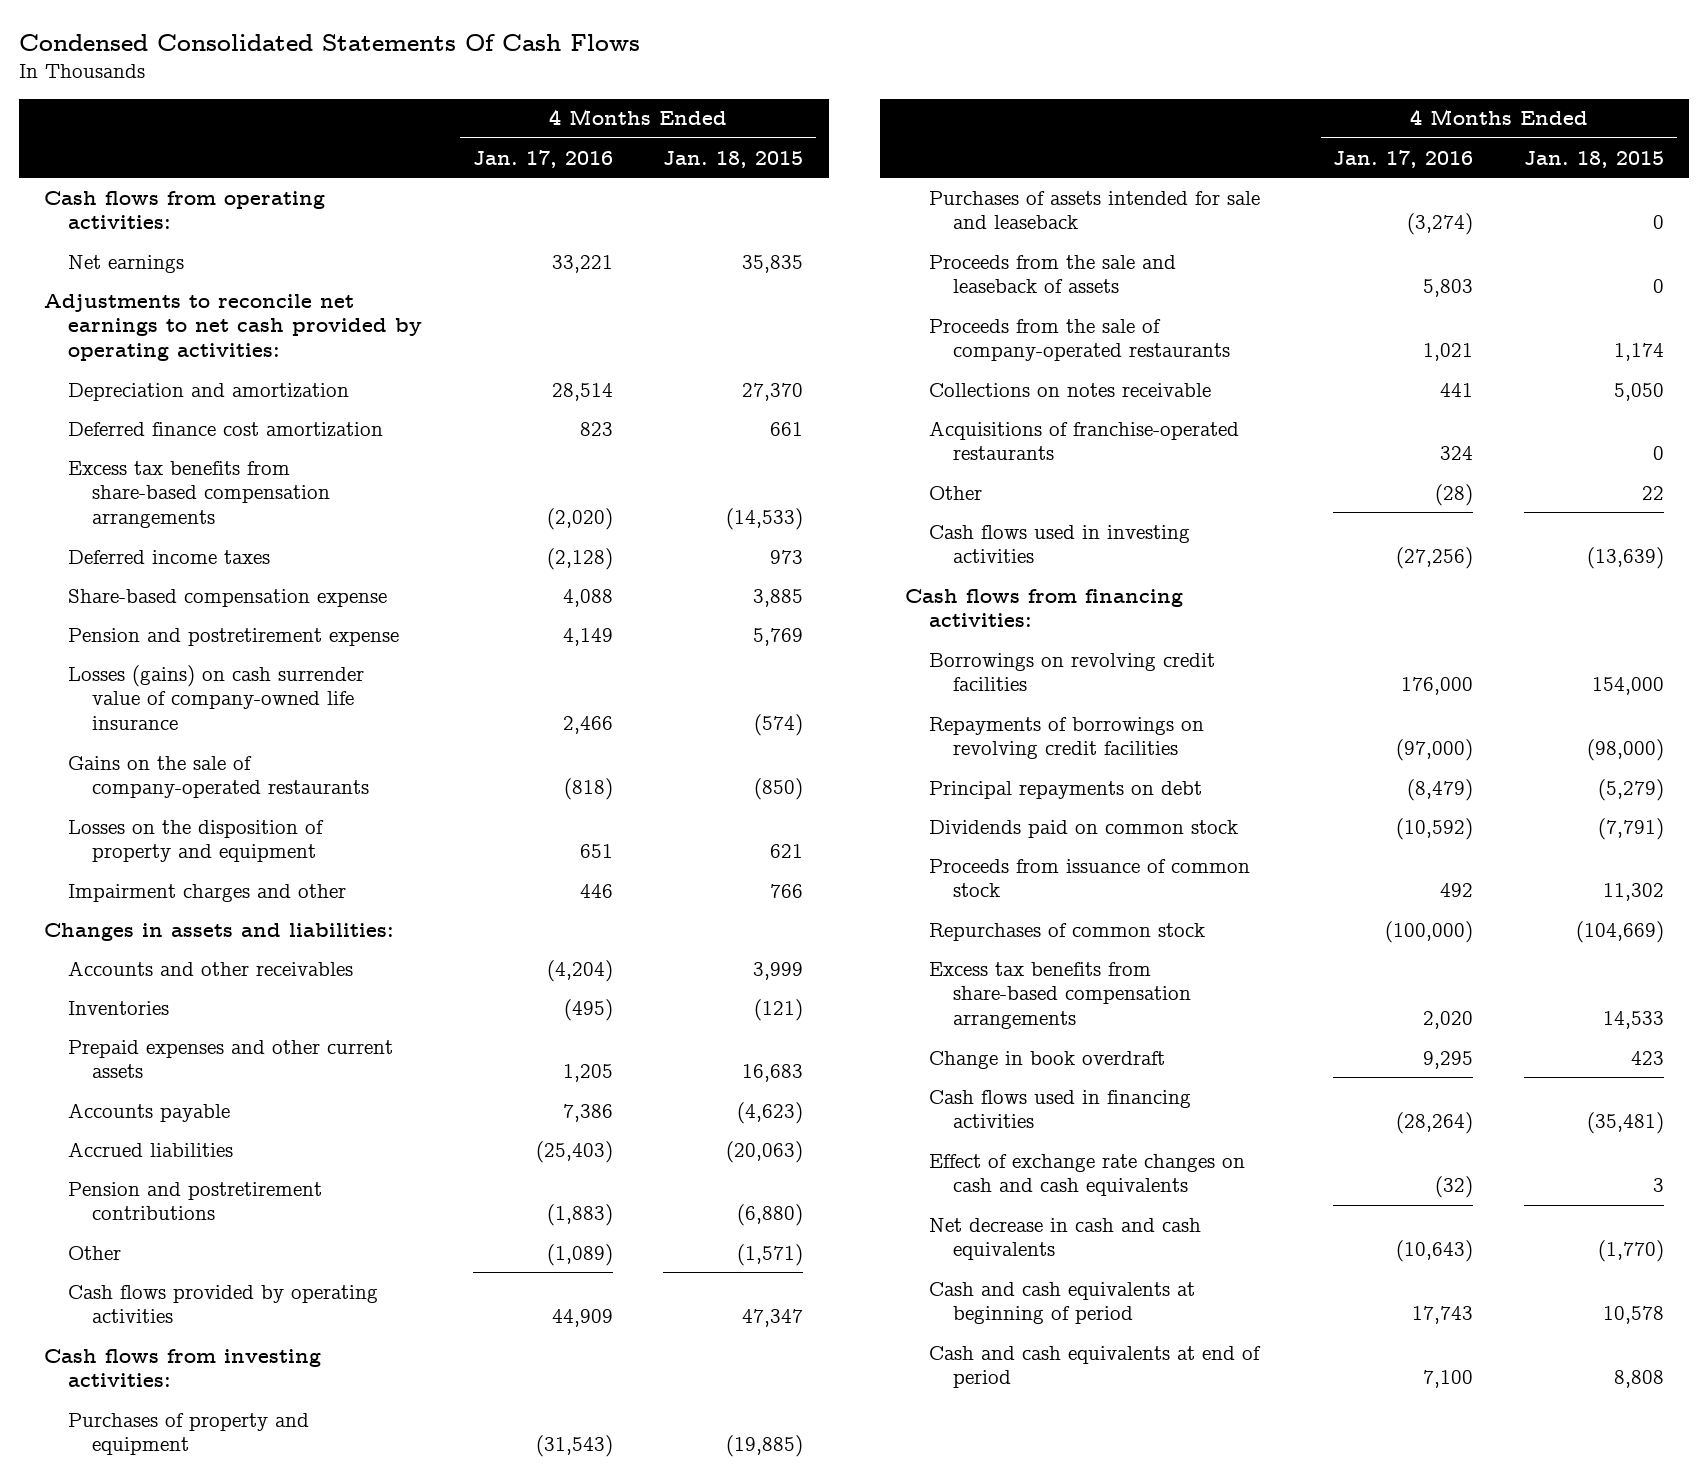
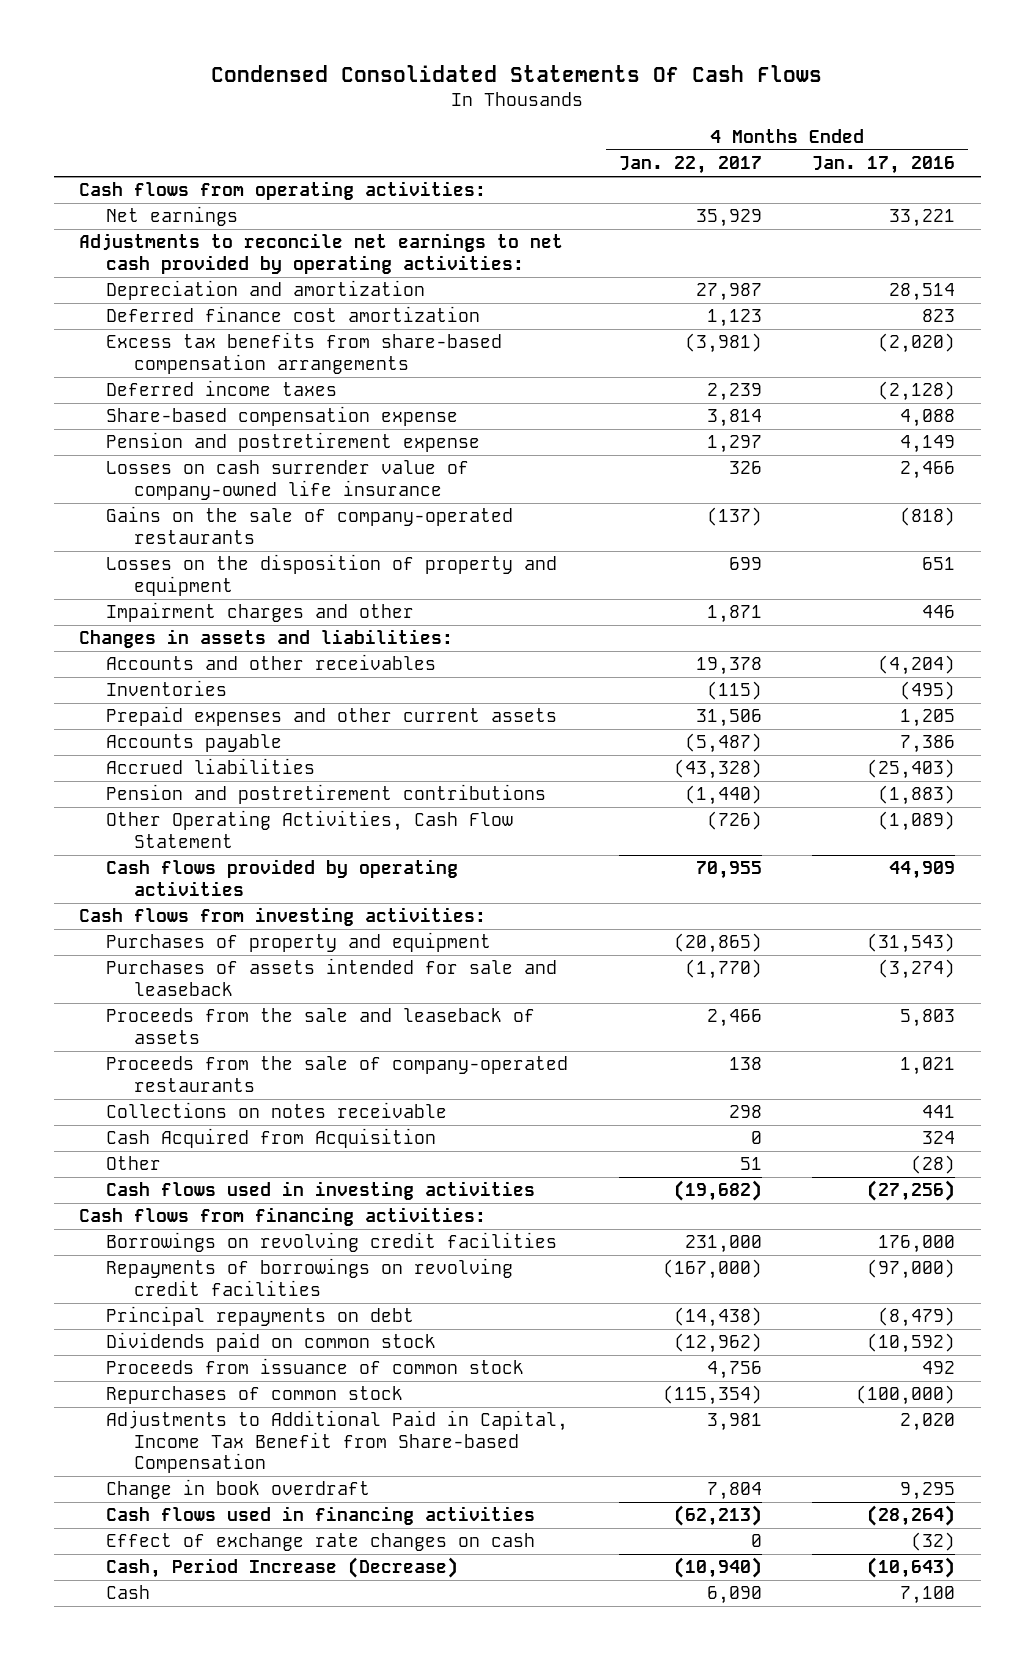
[663,150,804,168] Jan. 18, 2015 -> none
none -> [618,156,762,175] Jan. 22, 2017
[67,664,364,731] Losses (gains) on cash surrender value of company-owned life insurance -> [106,460,470,500] Losses on cash surrender value of company-owned life insurance
[67,1245,121,1260] Other -> [106,810,514,848] Other Operating Activities, Cash Flow Statement
[928,420,1239,461] Acquisitions of franchise-operated restaurants -> [106,1128,437,1149] Cash Acquired from Acquisition
[928,961,1191,1030] Excess tax benefits from share-based compensation arrangements -> none
none -> [106,1410,569,1474] Adjustments to Additional Paid in Capital, Income Tax Benefit from Share-based Compensation
[928,1281,1195,1325] Cash and cash equivalents at beginning of period -> none
[928,1345,1261,1389] Cash and cash equivalents at end of period -> none
[928,1153,1245,1197] Effect of exchange rate changes on cash and cash equivalents -> [106,1533,536,1552] Effect of exchange rate changes on cash
[928,1217,1201,1261] Net decrease in cash and cash equivalents -> [106,1557,459,1579] Cash, Period Increase (Decrease)
none -> [106,1585,151,1600] Cash

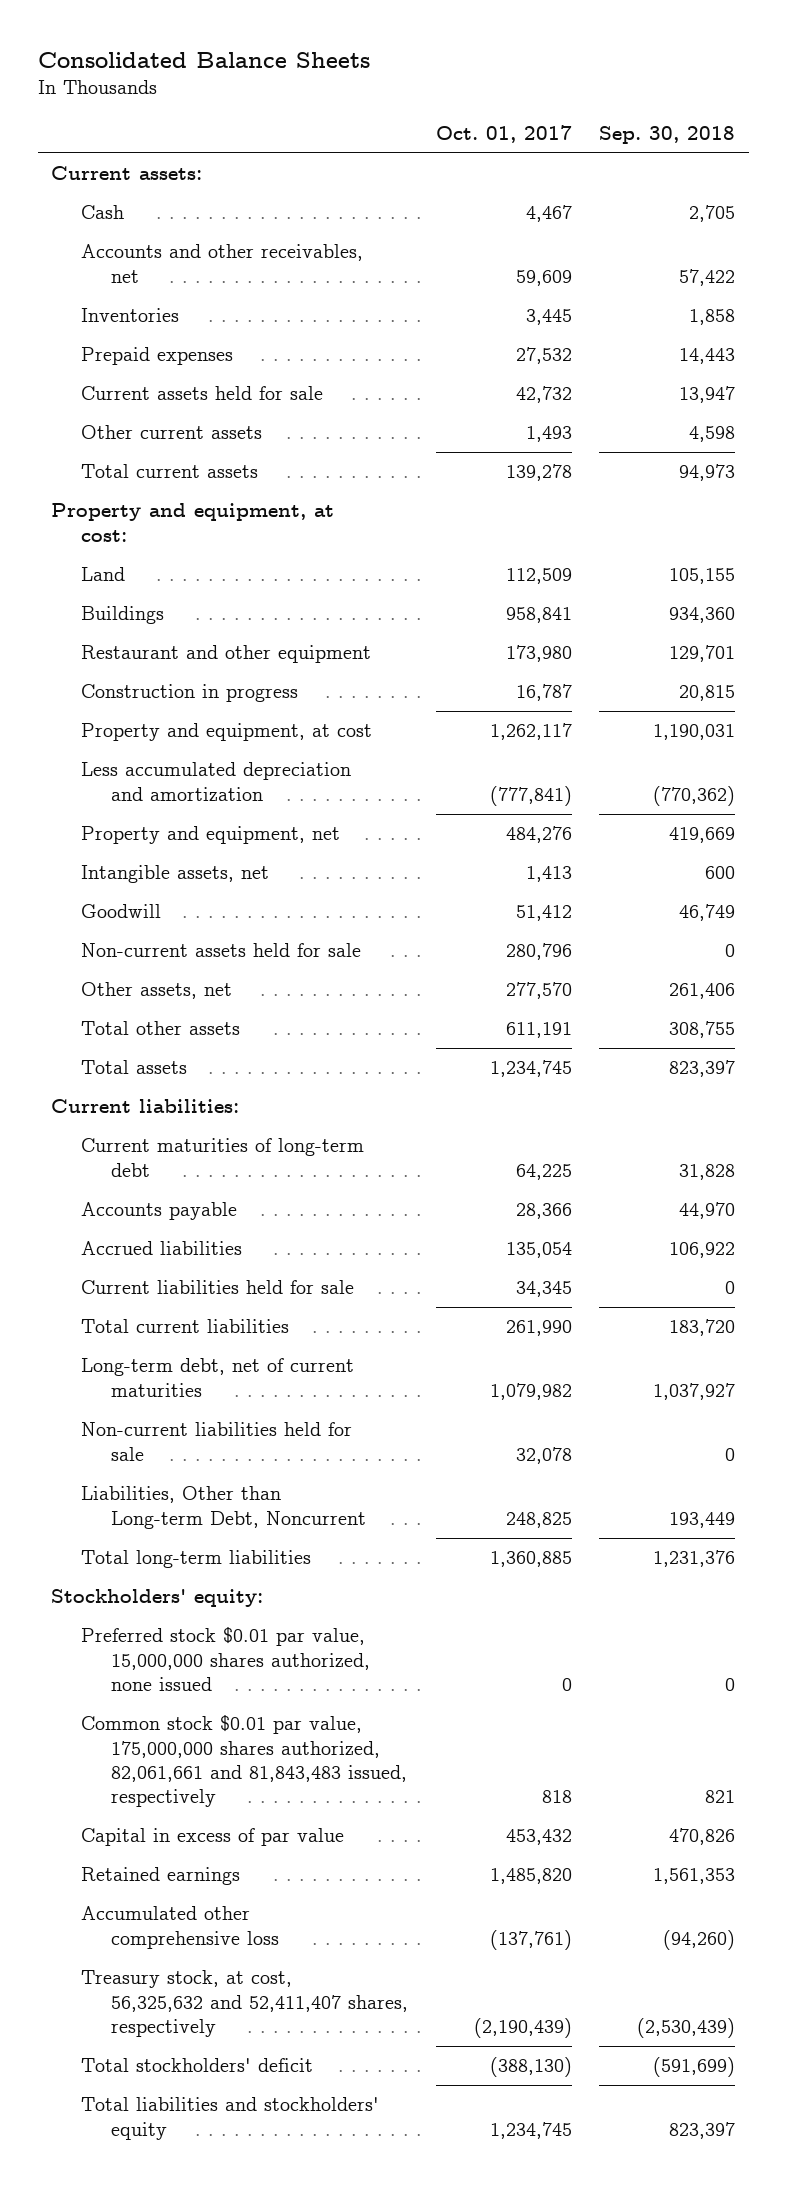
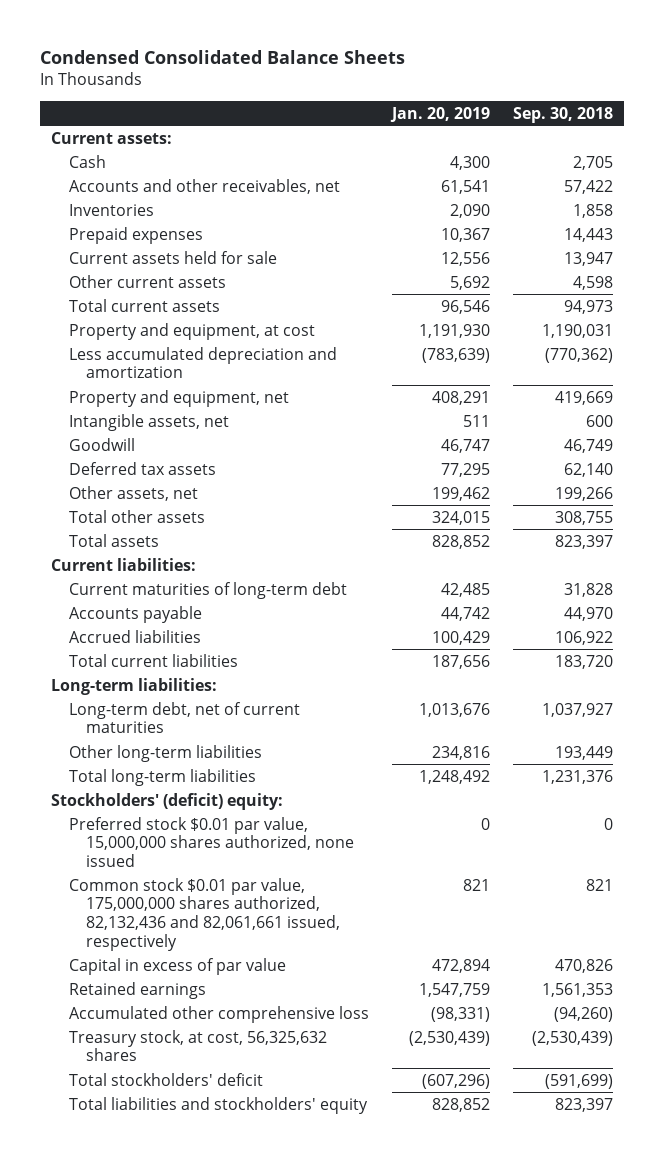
[37,51,370,68] Consolidated Balance Sheets -> [39,50,405,65] Condensed Consolidated Balance Sheets
[435,124,572,143] Oct. 01, 2017 -> none
none -> [389,106,490,122] Jan. 20, 2019
[51,503,335,542] Property and equipment, at cost: -> none
[81,567,126,582] Land -> none
[81,606,165,625] Buildings -> none
[81,645,372,664] Restaurant and other equipment -> none
[81,684,299,703] Construction in progress -> none
[81,943,362,958] Non-current assets held for sale -> none
none -> [68,461,216,475] Deferred tax assets
[669,983,736,1000] 261,406 -> [554,486,613,501] 199,266
[81,1280,355,1295] Current liabilities held for sale -> none
none -> [51,677,218,695] Long-term liabilities:
[81,1422,353,1461] Non-current liabilities held for sale -> none
[81,1486,367,1529] Liabilities, Other than Long-term Debt, Noncurrent -> [68,744,262,762] Other long-term liabilities
[51,1589,264,1608] Stockholders' equity: -> [51,792,284,810] Stockholders' (deficit) equity:
[81,1715,408,1808] Common stock $0.01 par value, 175,000,000 shares authorized, 82,061,661 and 81,843,483 issued, respectively -> [68,877,340,951] Common stock $0.01 par value, 175,000,000 shares authorized, 82,132,436 and 82,061,661 issued, respectively
[81,1970,409,2037] Treasury stock, at cost, 56,325,632 and 52,411,407 shares, respectively -> [68,1029,327,1062] Treasury stock, at cost, 56,325,632 shares

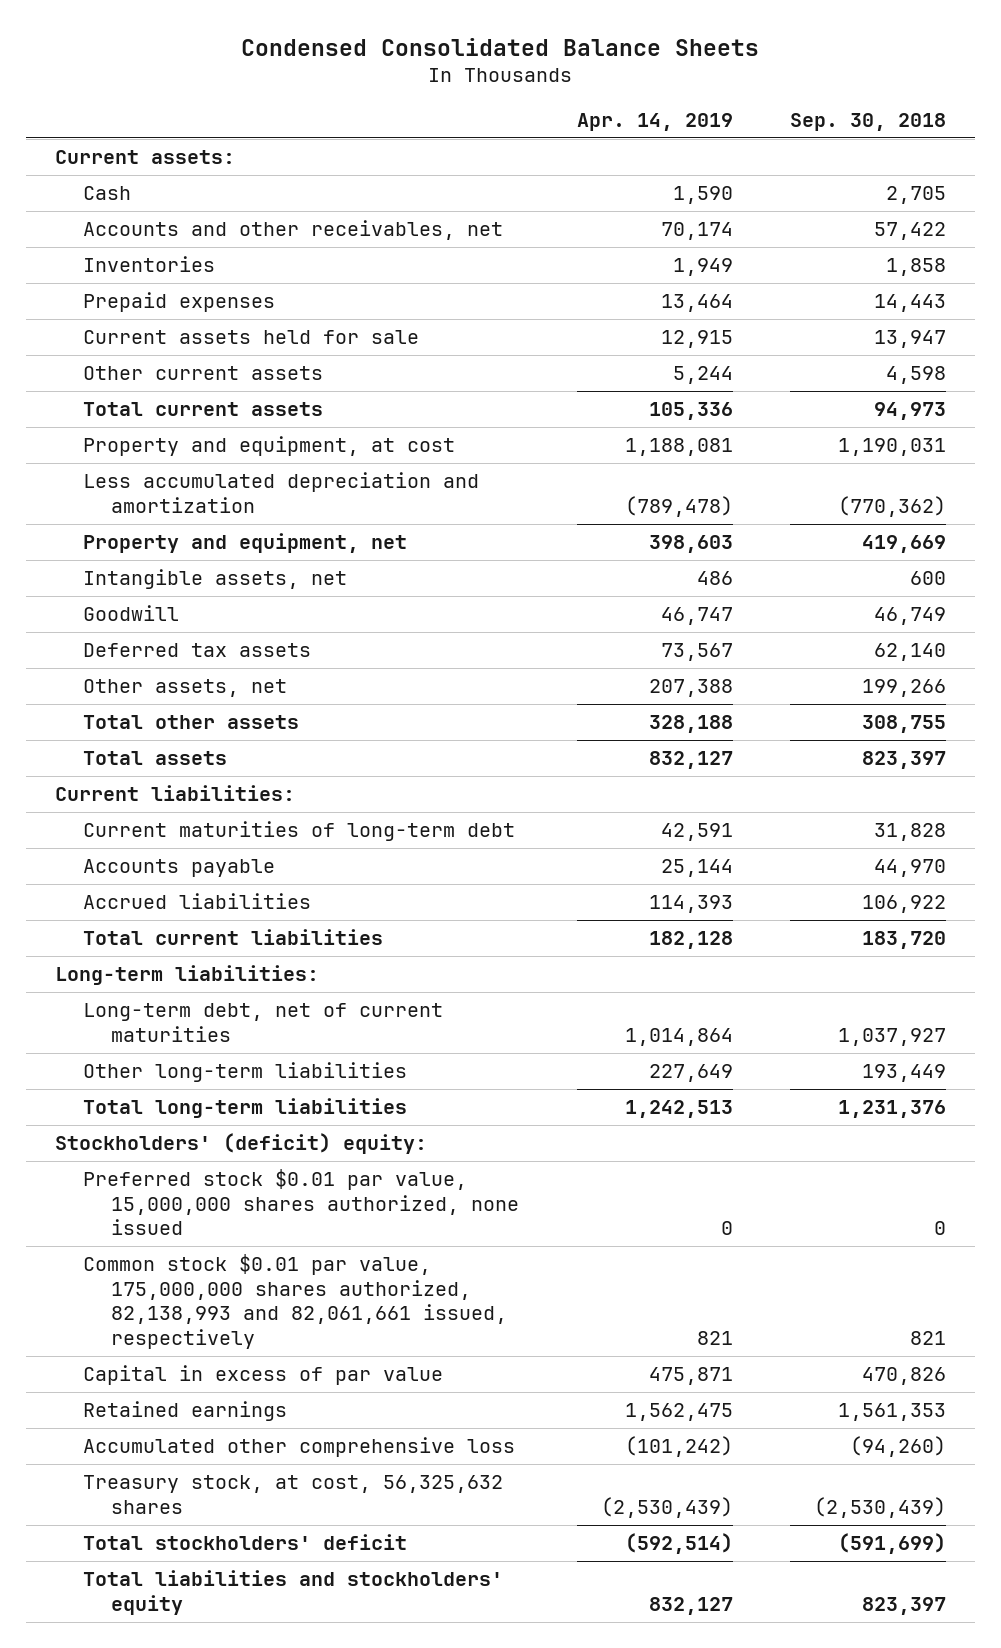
[389,106,490,122] Jan. 20, 2019 -> none
none -> [576,112,733,131] Apr. 14, 2019
[68,877,340,951] Common stock $0.01 par value, 175,000,000 shares authorized, 82,132,436 and 82,061,661 issued, respectively -> [83,1254,508,1349] Common stock $0.01 par value, 175,000,000 shares authorized, 82,138,993 and 82,061,661 issued, respectively

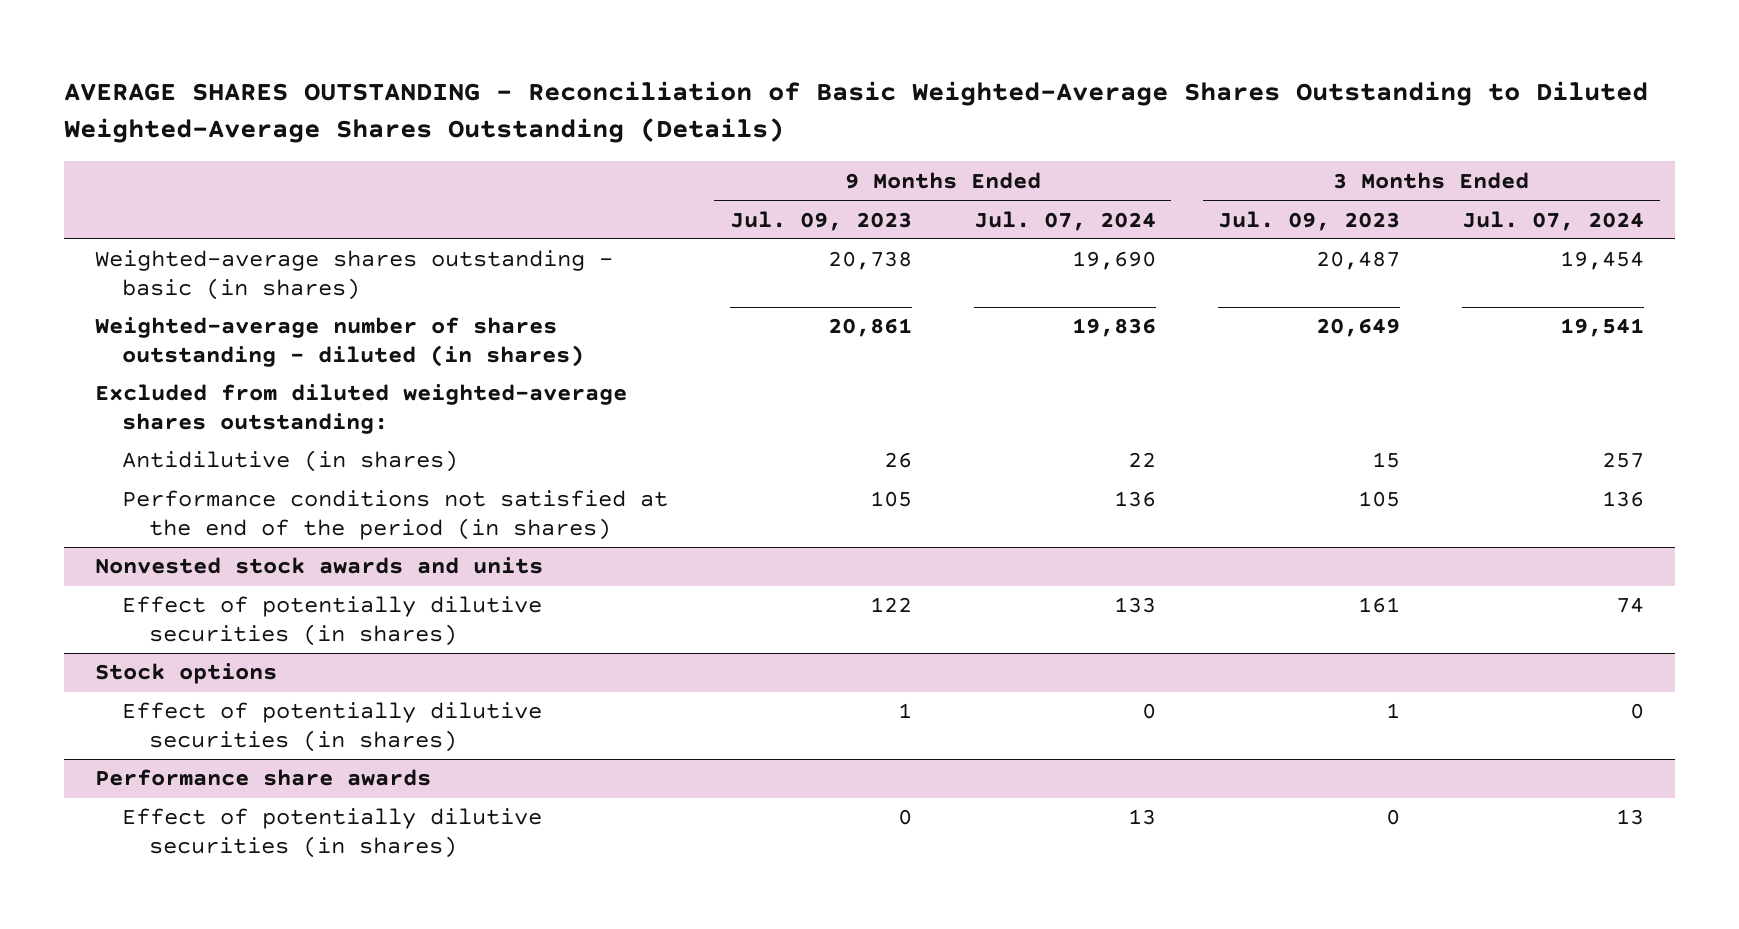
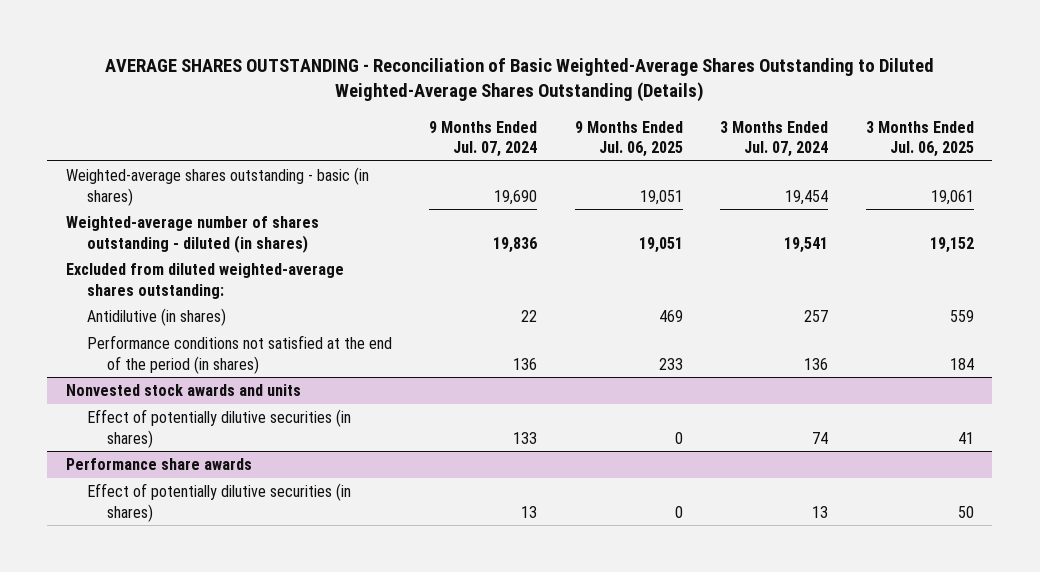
[729,210,912,231] Jul. 09, 2023 -> none
[1218,210,1401,231] Jul. 09, 2023 -> none
none -> [574,120,683,158] 9 Months Ended Jul. 06, 2025
none -> [865,120,974,158] 3 Months Ended Jul. 06, 2025
[94,663,277,685] Stock options -> none
[121,702,542,752] Effect of potentially dilutive securities (in shares) -> none

